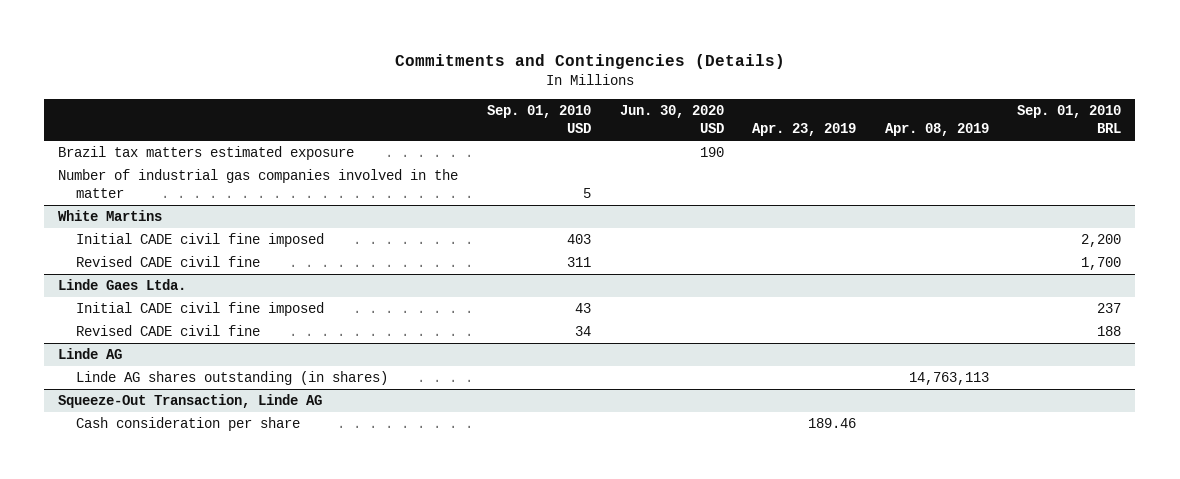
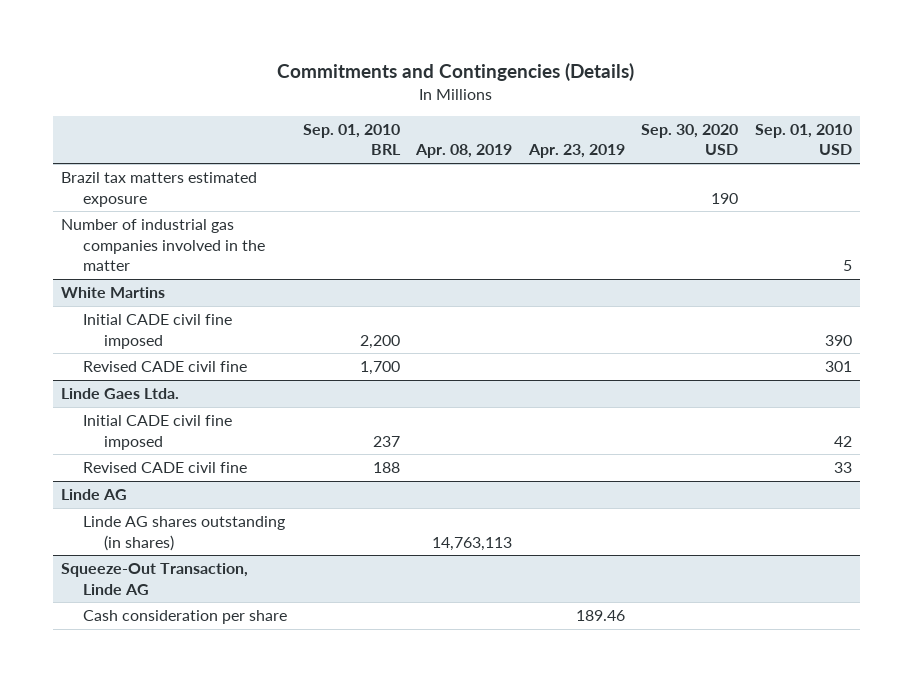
[619,105,724,134] Jun. 30, 2020 USD -> none
none -> [641,124,739,156] Sep. 30, 2020 USD
[566,234,591,245] 403 -> [824,334,852,346] 390
[566,257,591,268] 311 -> [824,361,852,373] 301
[574,303,591,314] 43 -> [833,435,852,447] 42
[574,326,591,337] 34 -> [833,462,852,474] 33

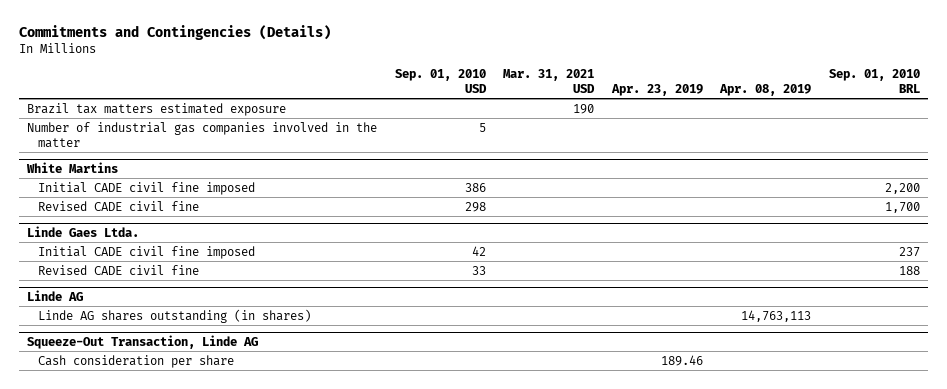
[641,124,739,156] Sep. 30, 2020 USD -> none
none -> [503,69,596,94] Mar. 31, 2021 USD
[824,334,852,346] 390 -> [464,182,486,192] 386
[824,361,852,373] 301 -> [464,201,486,212] 298

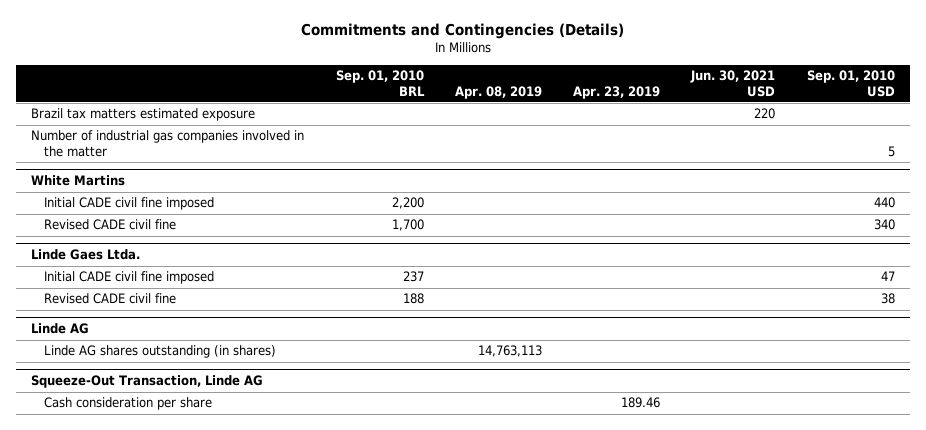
[503,69,596,94] Mar. 31, 2021 USD -> none
none -> [690,70,776,97] Jun. 30, 2021 USD
[464,182,486,192] 386 -> [873,197,895,209] 440
[464,201,486,212] 298 -> [873,219,895,231] 340
[471,245,486,256] 42 -> [880,271,895,282] 47
[471,265,486,275] 33 -> [880,293,895,305] 38

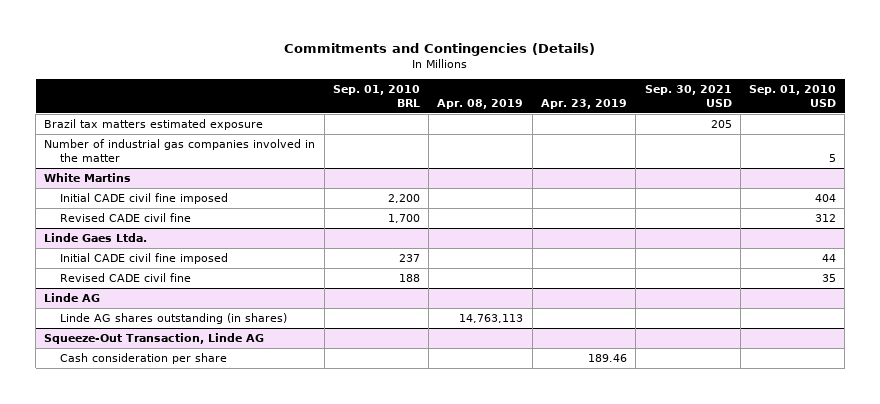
[690,70,776,97] Jun. 30, 2021 USD -> none
none -> [644,84,732,107] Sep. 30, 2021 USD
[873,197,895,209] 440 -> [815,194,837,203] 404
[873,219,895,231] 340 -> [815,214,837,223] 312
[880,271,895,282] 47 -> [822,254,837,263] 44
[880,293,895,305] 38 -> [822,274,837,283] 35

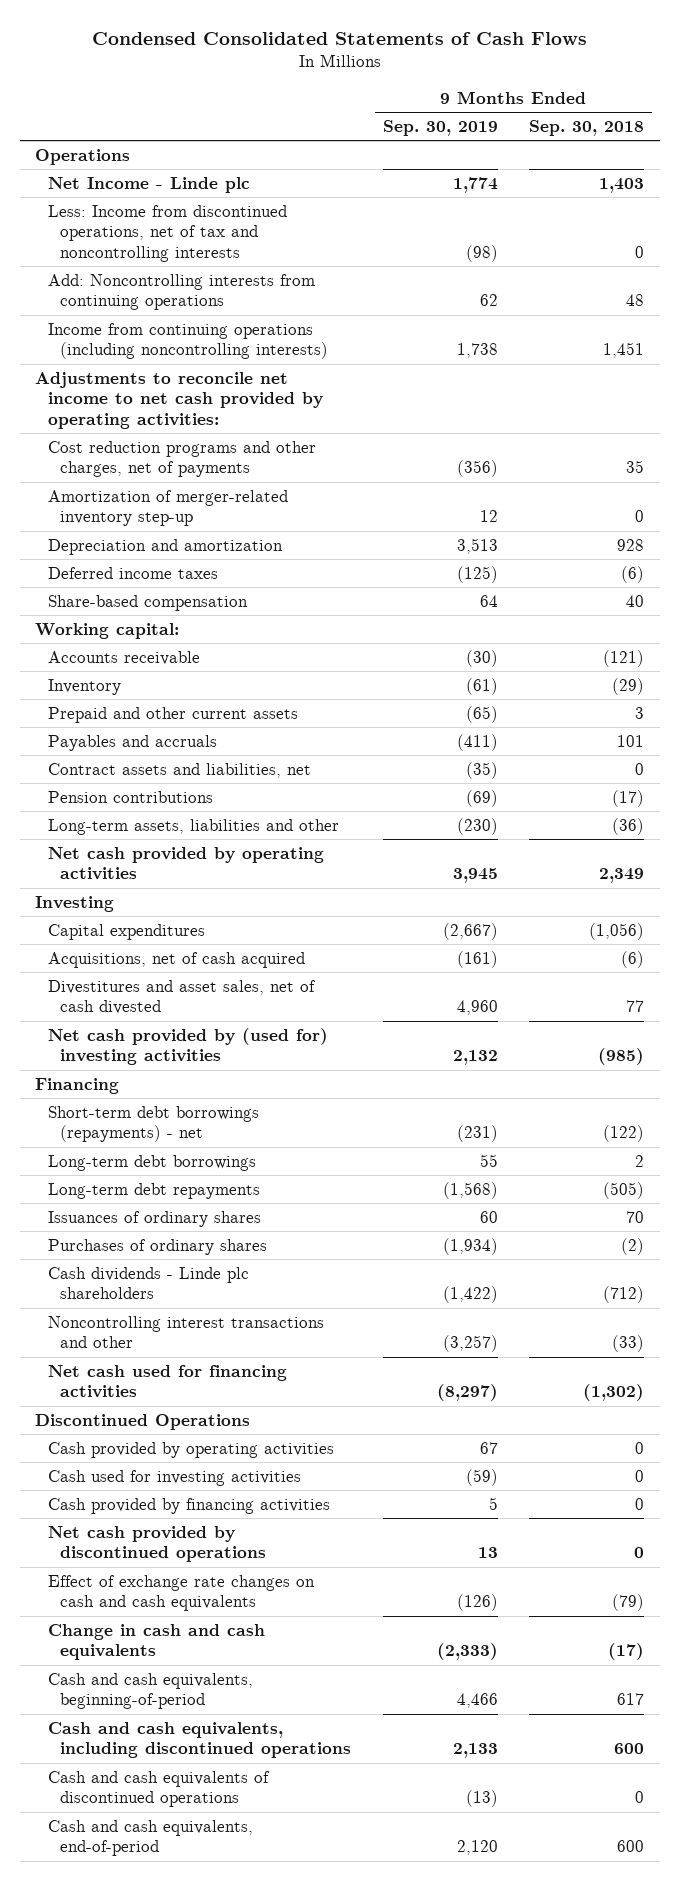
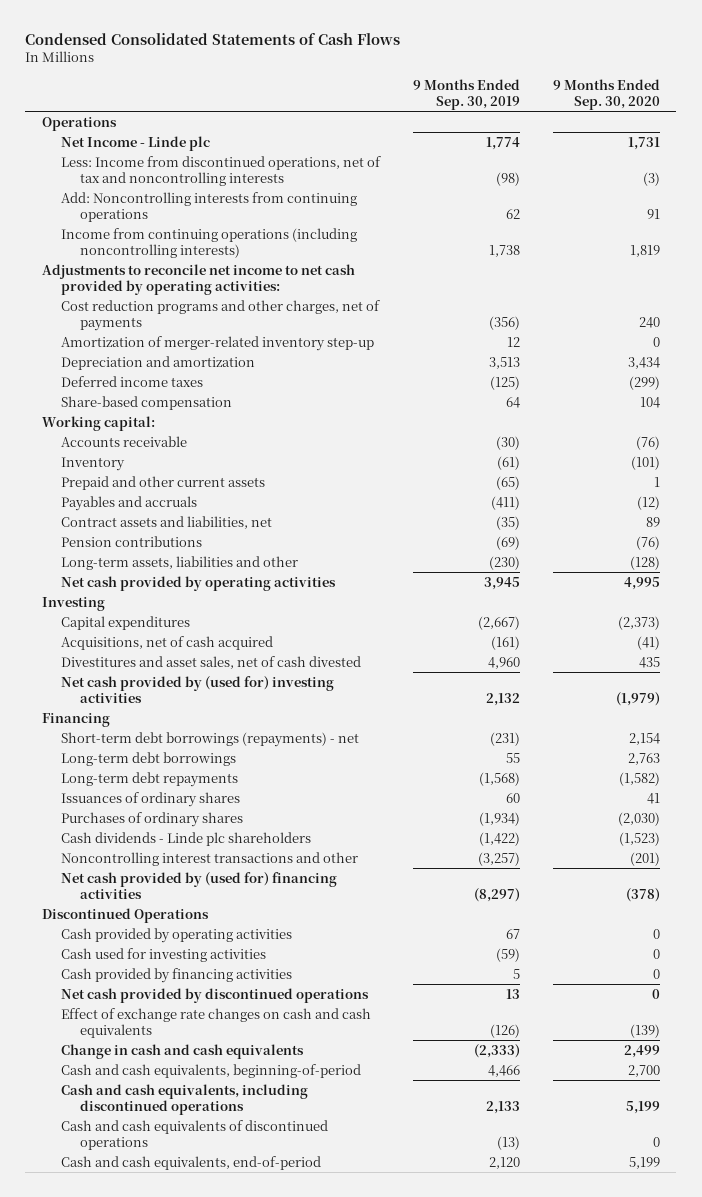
[529,120,645,137] Sep. 30, 2018 -> none
none -> [552,78,660,110] 9 Months Ended Sep. 30, 2020
[47,1364,287,1399] Net cash used for financing activities -> [60,871,337,899] Net cash provided by (used for) financing activities

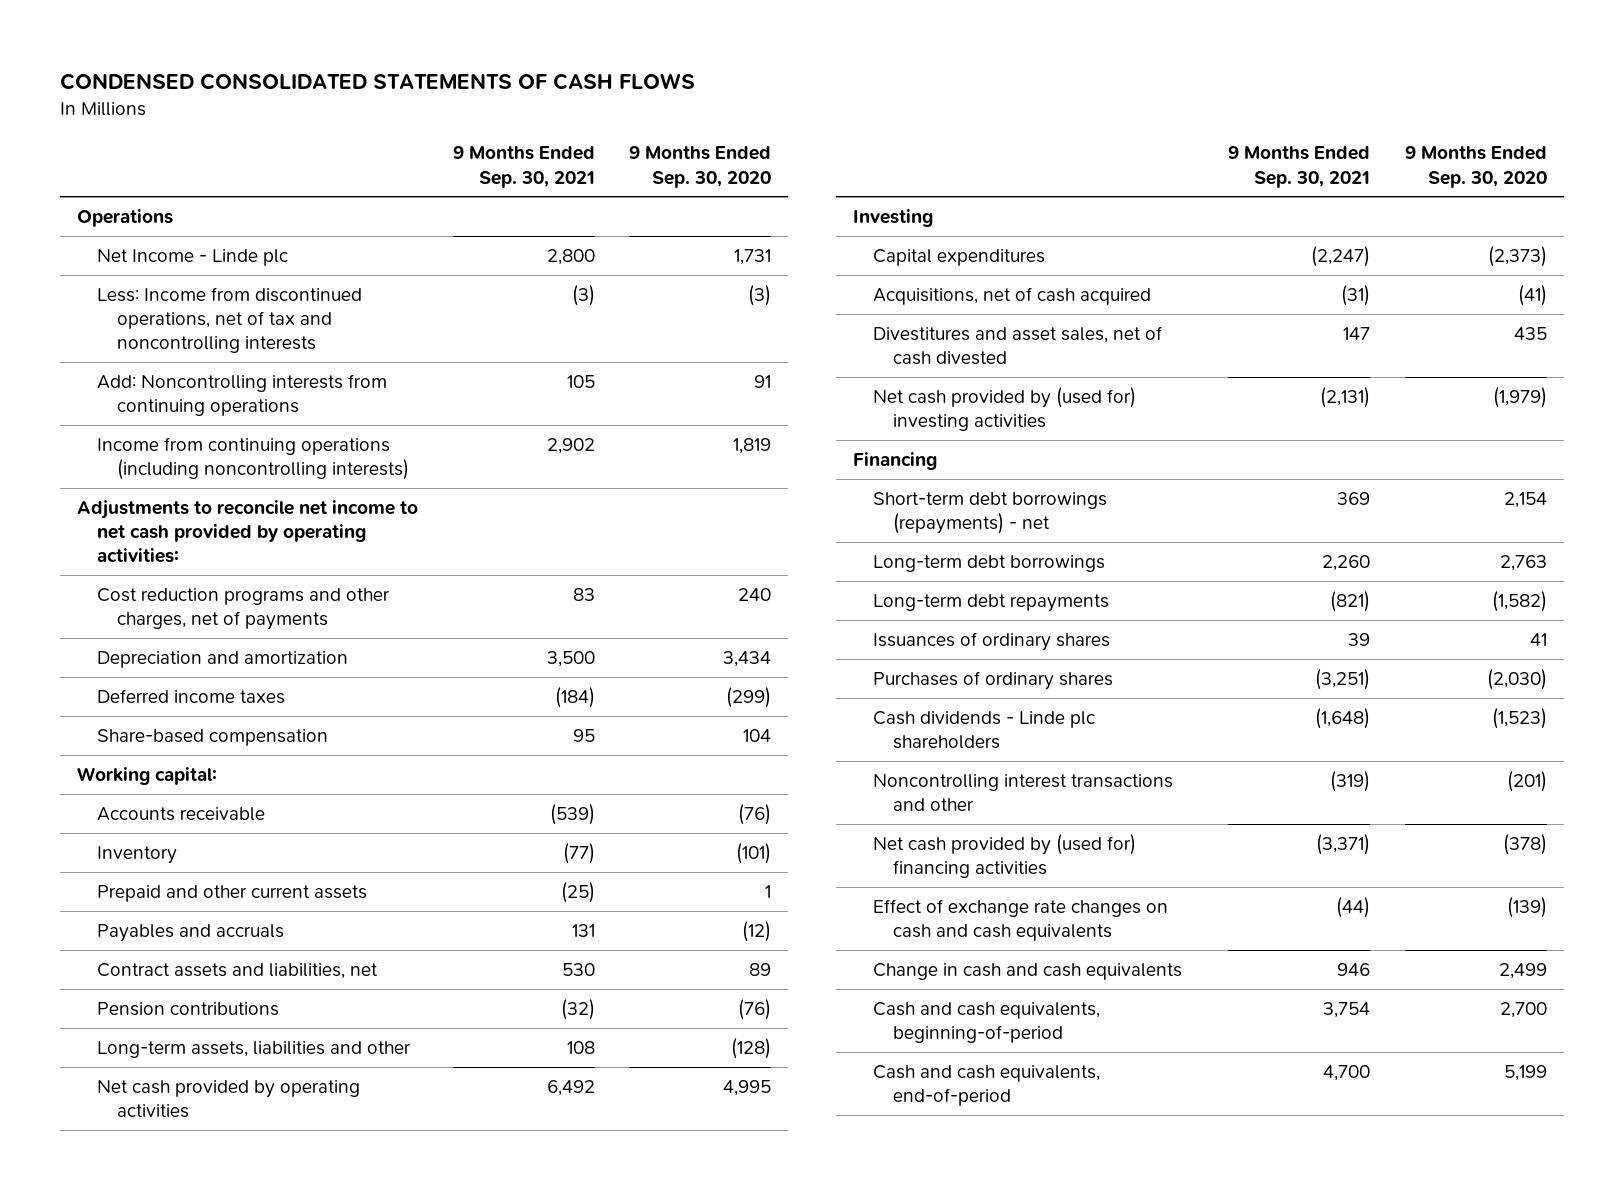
[25,33,401,46] Condensed Consolidated Statements of Cash Flows -> [59,73,695,91] CONDENSED CONSOLIDATED STATEMENTS OF CASH FLOWS
[412,78,520,110] 9 Months Ended Sep. 30, 2019 -> none
none -> [452,146,595,188] 9 Months Ended Sep. 30, 2021
[60,335,374,351] Amortization of merger-related inventory step-up -> none
[41,907,209,923] Discontinued Operations -> none
[60,927,292,943] Cash provided by operating activities -> none
[60,947,266,962] Cash used for investing activities -> none
[60,967,292,983] Cash provided by financing activities -> none
[60,987,369,1003] Net cash provided by discontinued operations -> none
[60,1083,308,1115] Cash and cash equivalents, including discontinued operations -> none
[60,1119,328,1150] Cash and cash equivalents of discontinued operations -> none

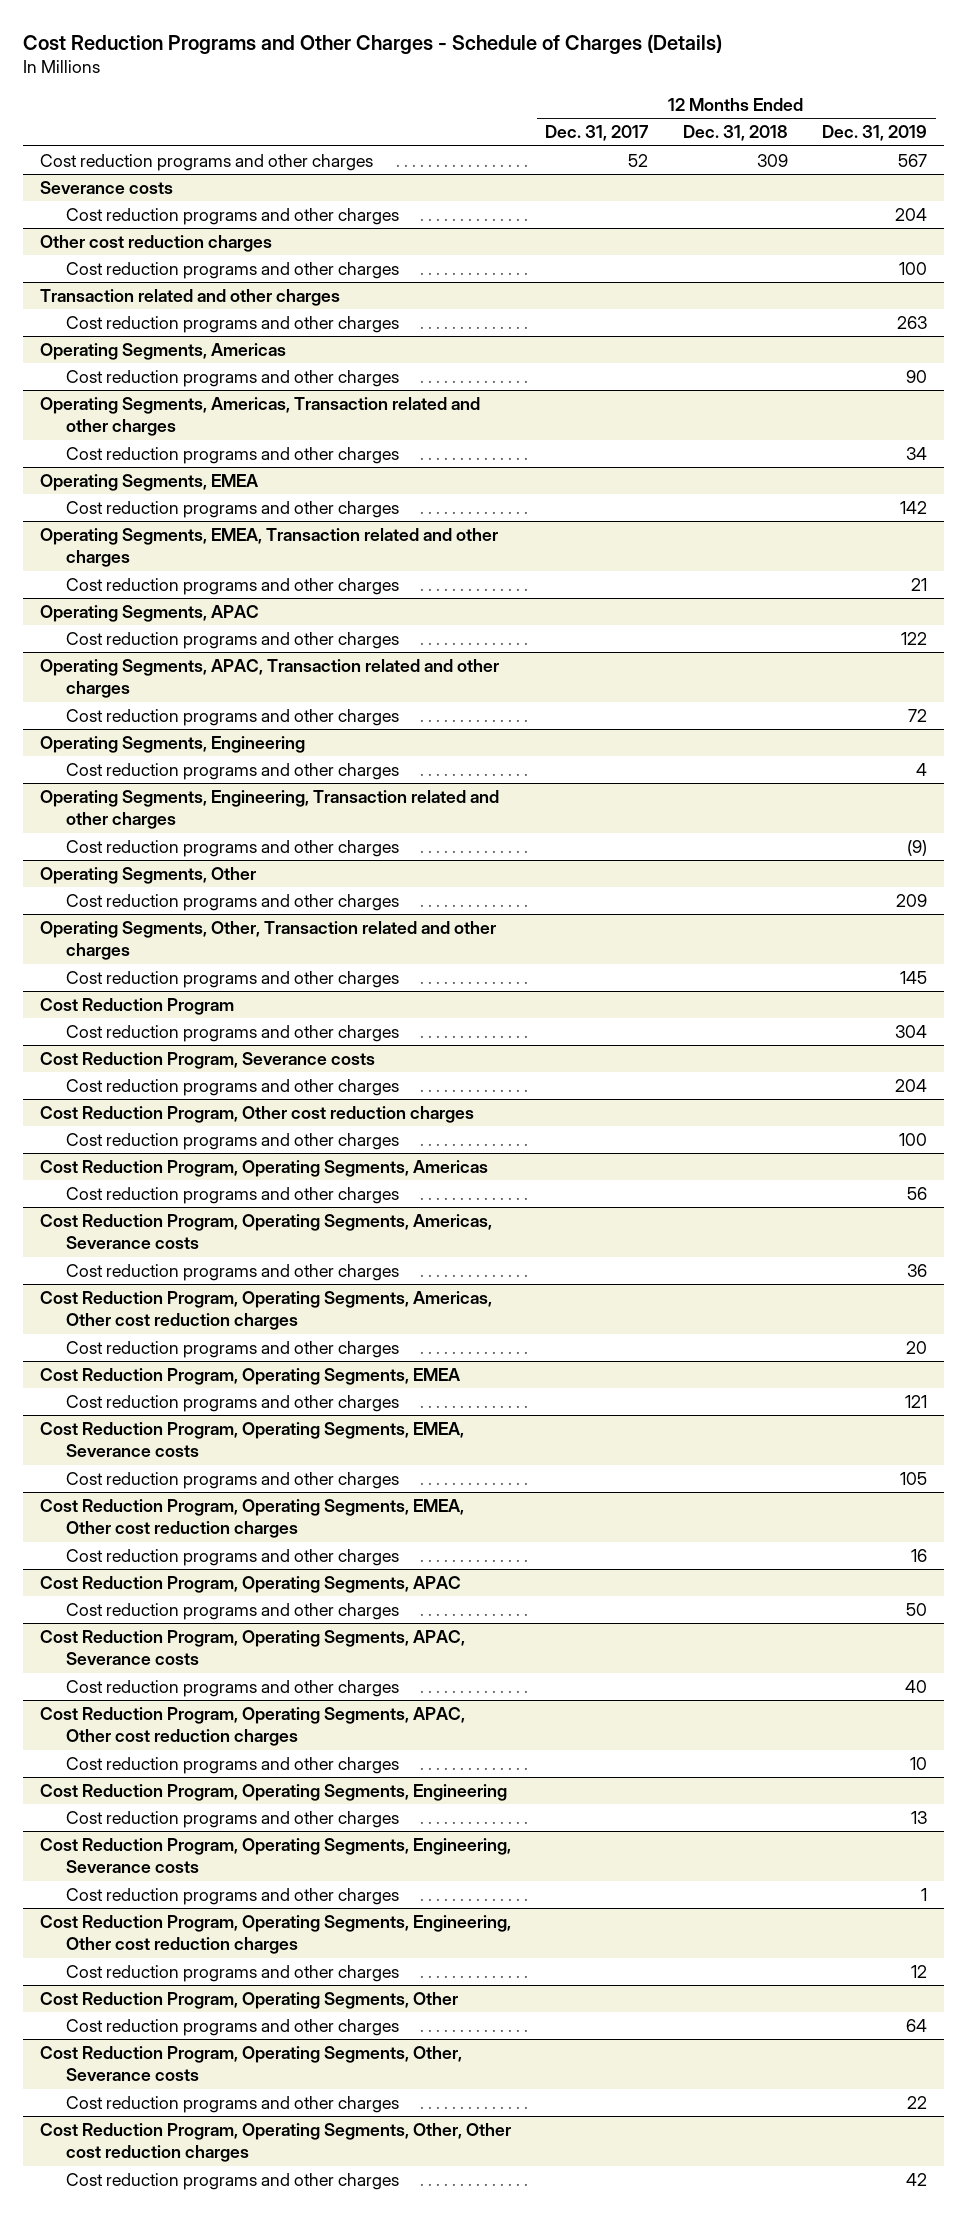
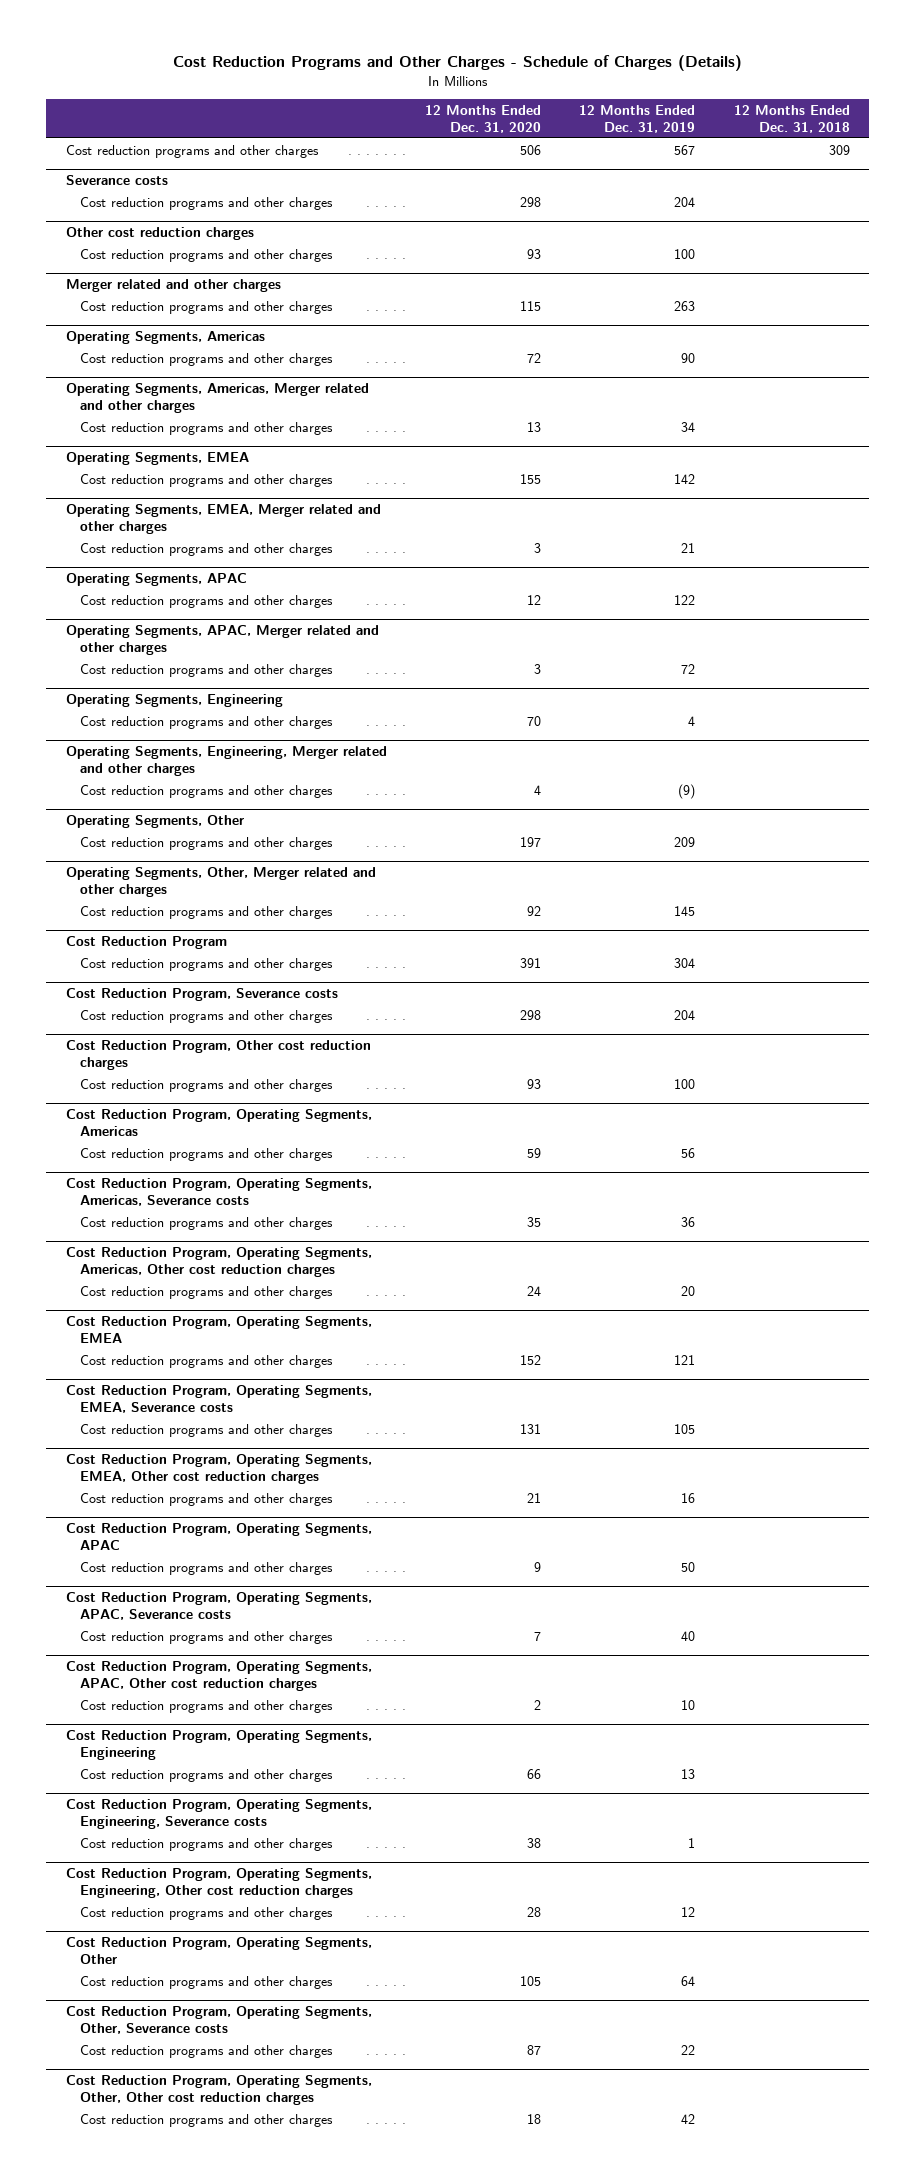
[545,125,650,142] Dec. 31, 2017 -> none
none -> [424,104,541,133] 12 Months Ended Dec. 31, 2020
[39,289,340,307] Transaction related and other charges -> [65,278,281,292] Merger related and other charges
[39,397,480,437] Operating Segments, Americas, Transaction related and other charges -> [65,382,369,413] Operating Segments, Americas, Merger related and other charges
[39,528,498,568] Operating Segments, EMEA, Transaction related and other charges -> [65,503,381,534] Operating Segments, EMEA, Merger related and other charges
[39,659,499,699] Operating Segments, APAC, Transaction related and other charges -> [65,624,379,655] Operating Segments, APAC, Merger related and other charges
[39,790,499,830] Operating Segments, Engineering, Transaction related and other charges -> [65,745,387,776] Operating Segments, Engineering, Merger related and other charges
[39,921,496,961] Operating Segments, Other, Transaction related and other charges -> [65,866,376,897] Operating Segments, Other, Merger related and other charges

